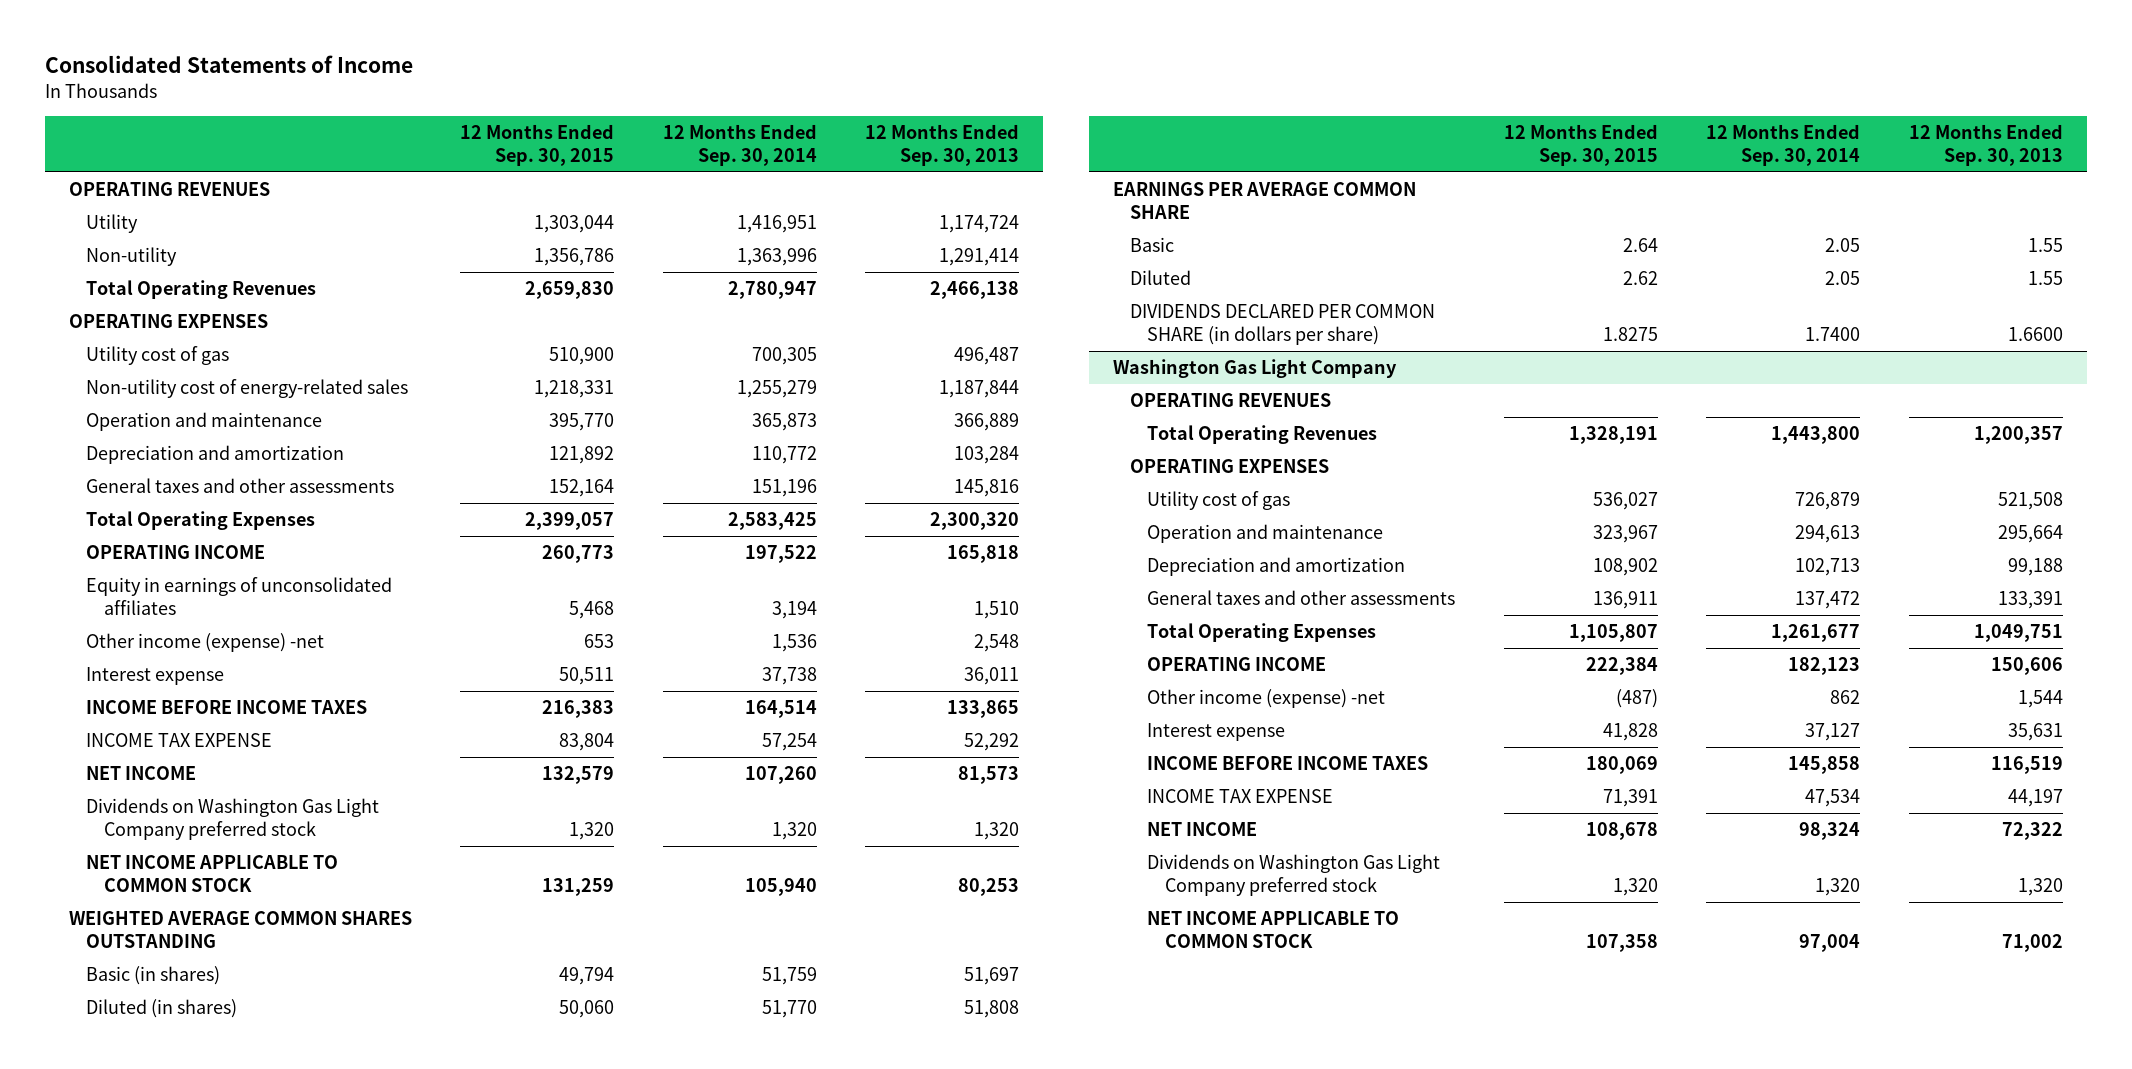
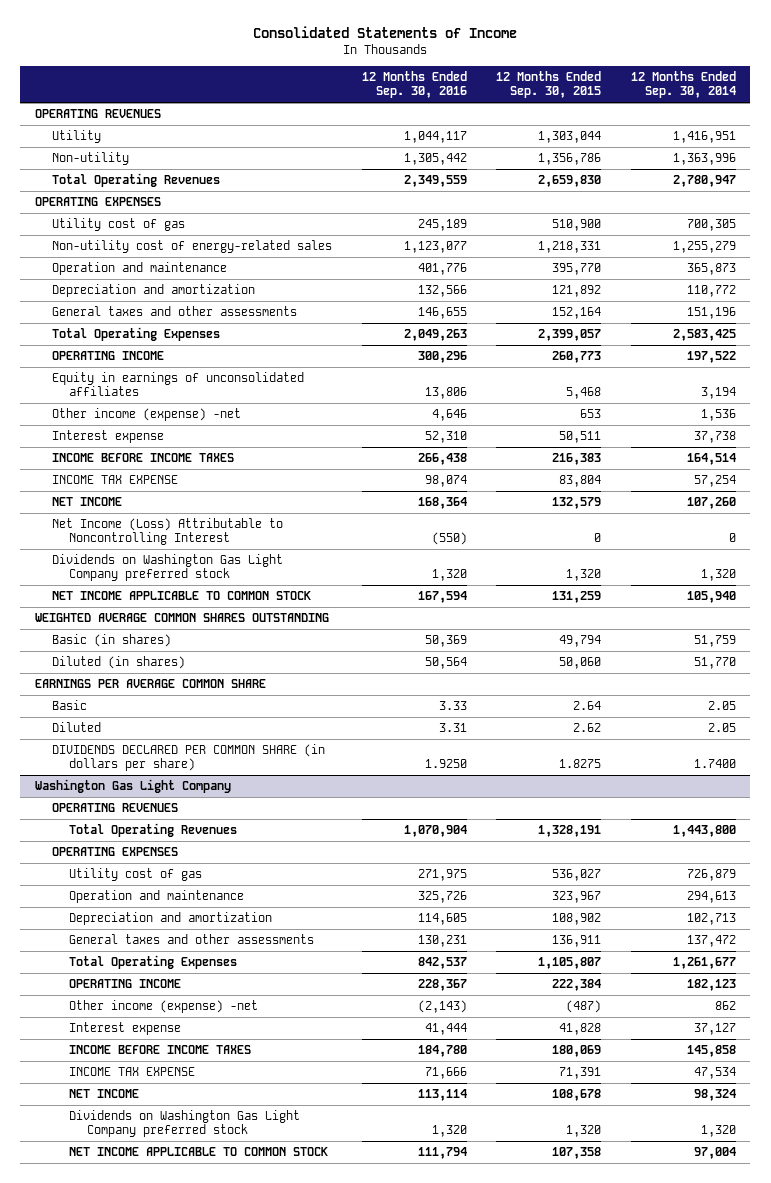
[864,123,1019,167] 12 Months Ended Sep. 30, 2013 -> none
none -> [361,71,467,99] 12 Months Ended Sep. 30, 2016
none -> [52,518,284,546] Net Income (Loss) Attributable to Noncontrolling Interest

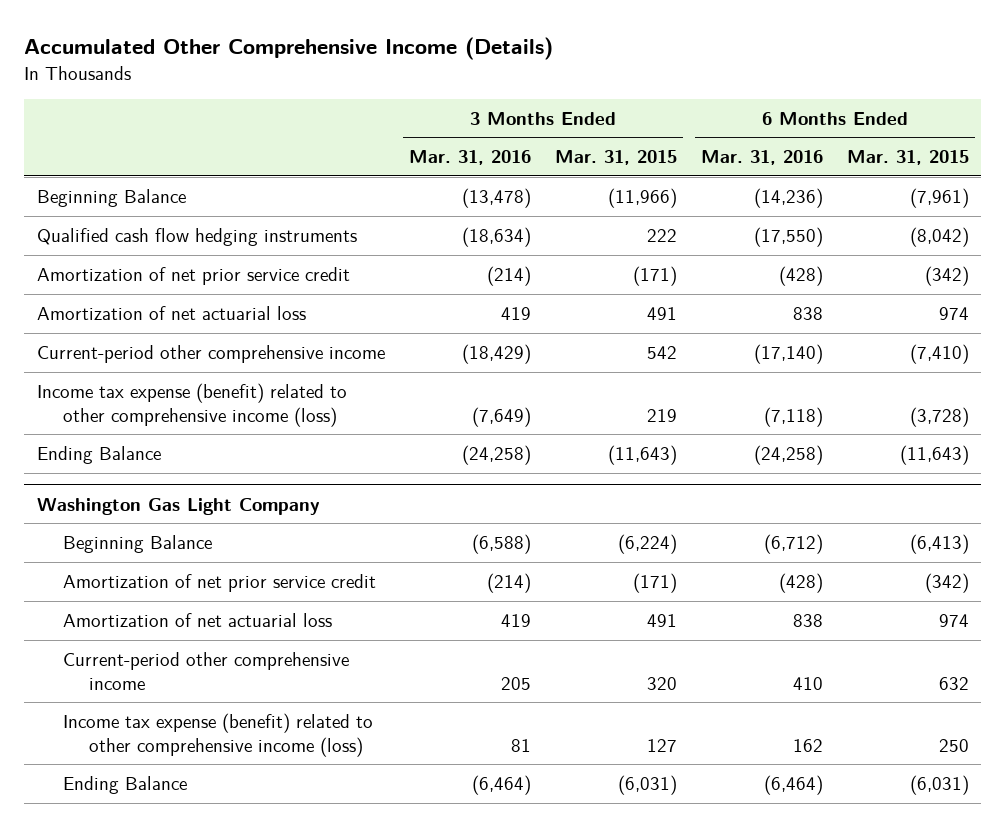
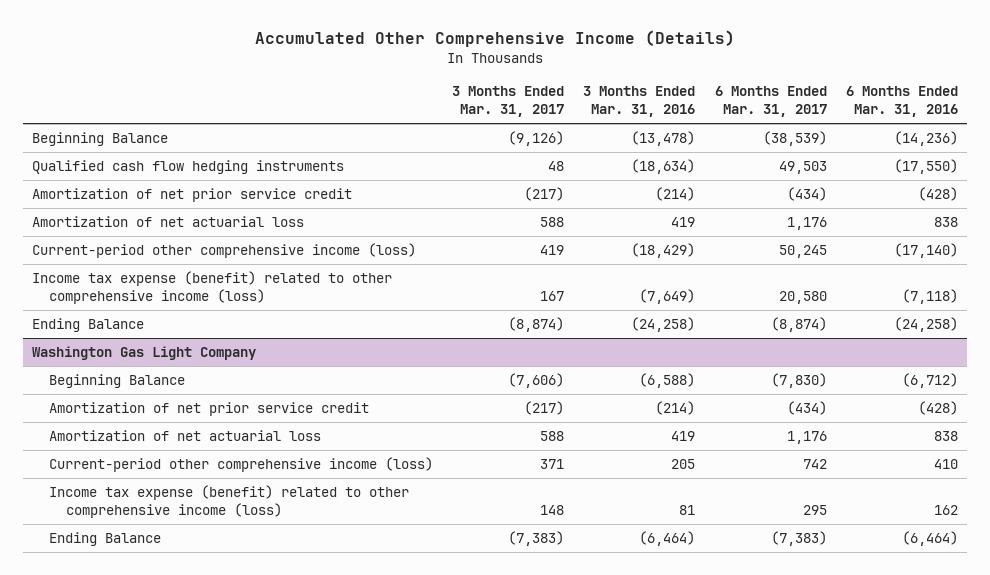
[554,150,677,166] Mar. 31, 2015 -> none
[847,150,970,166] Mar. 31, 2015 -> none
none -> [452,86,565,118] 3 Months Ended Mar. 31, 2017
none -> [714,86,827,118] 6 Months Ended Mar. 31, 2017
[36,344,385,363] Current-period other comprehensive income -> [32,243,417,259] Current-period other comprehensive income (loss)
[62,651,349,690] Current-period other comprehensive income -> [48,457,433,473] Current-period other comprehensive income (loss)

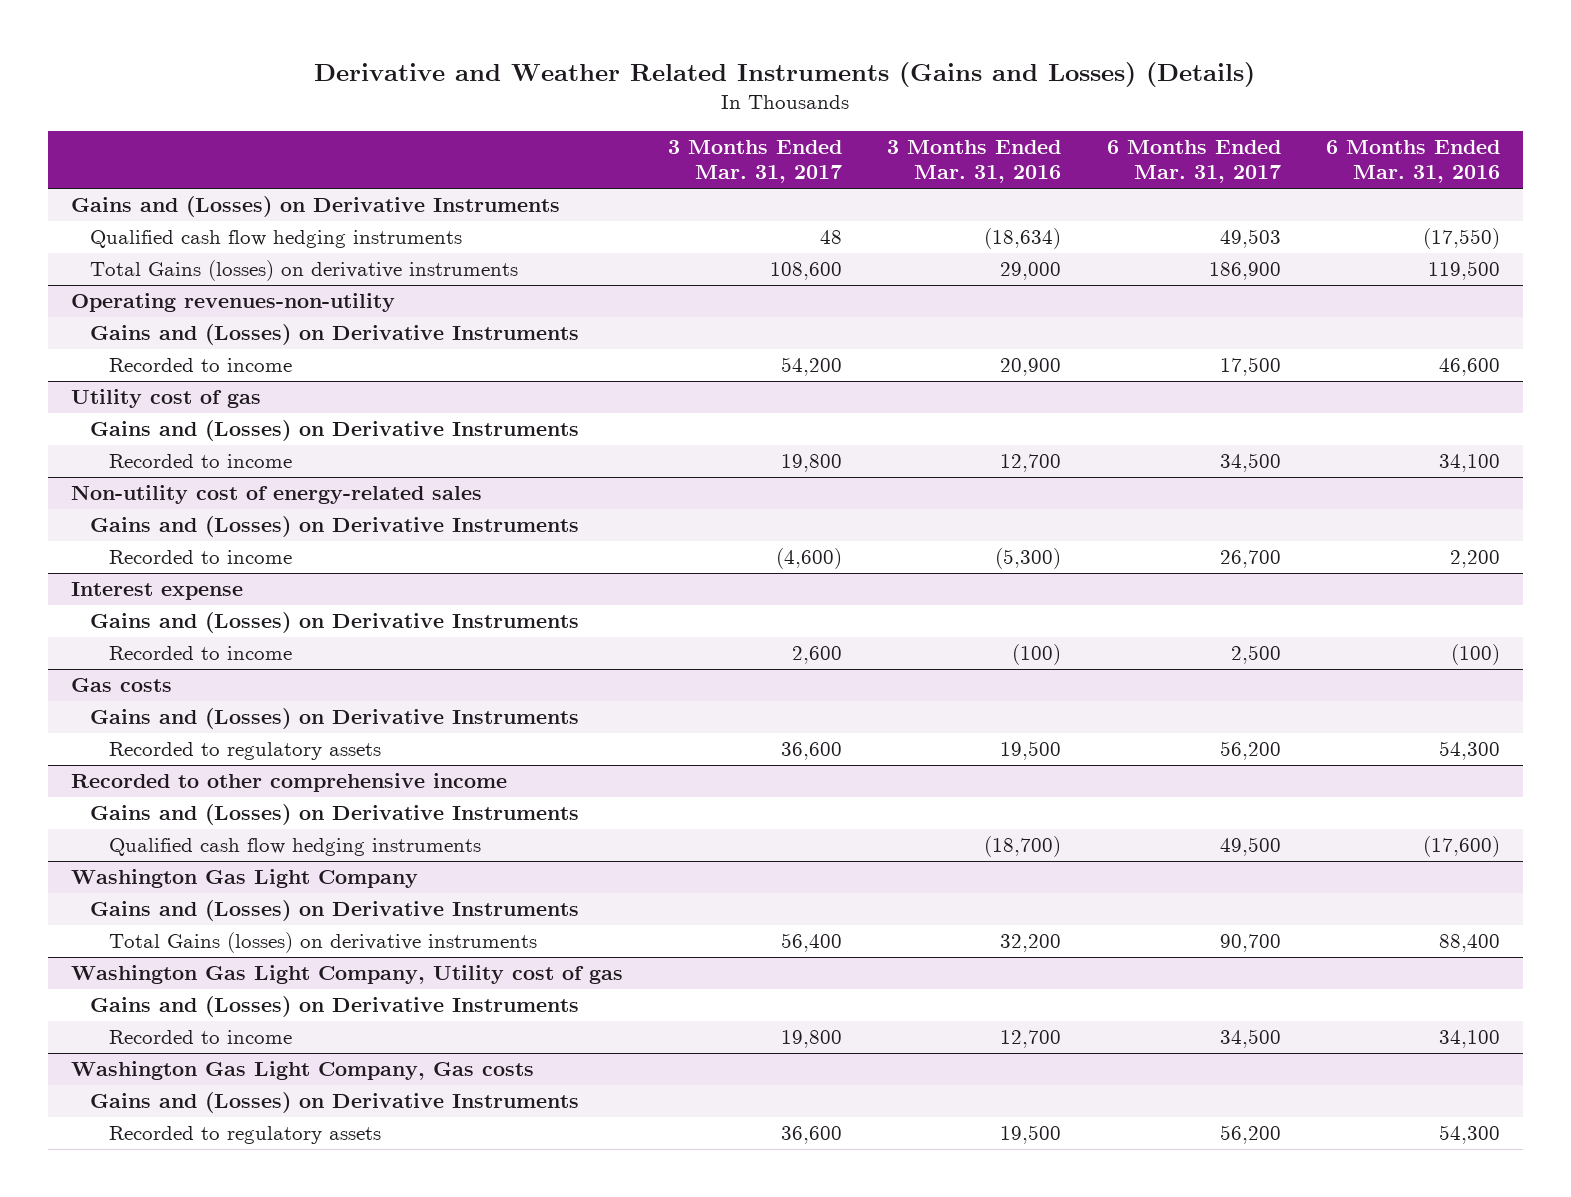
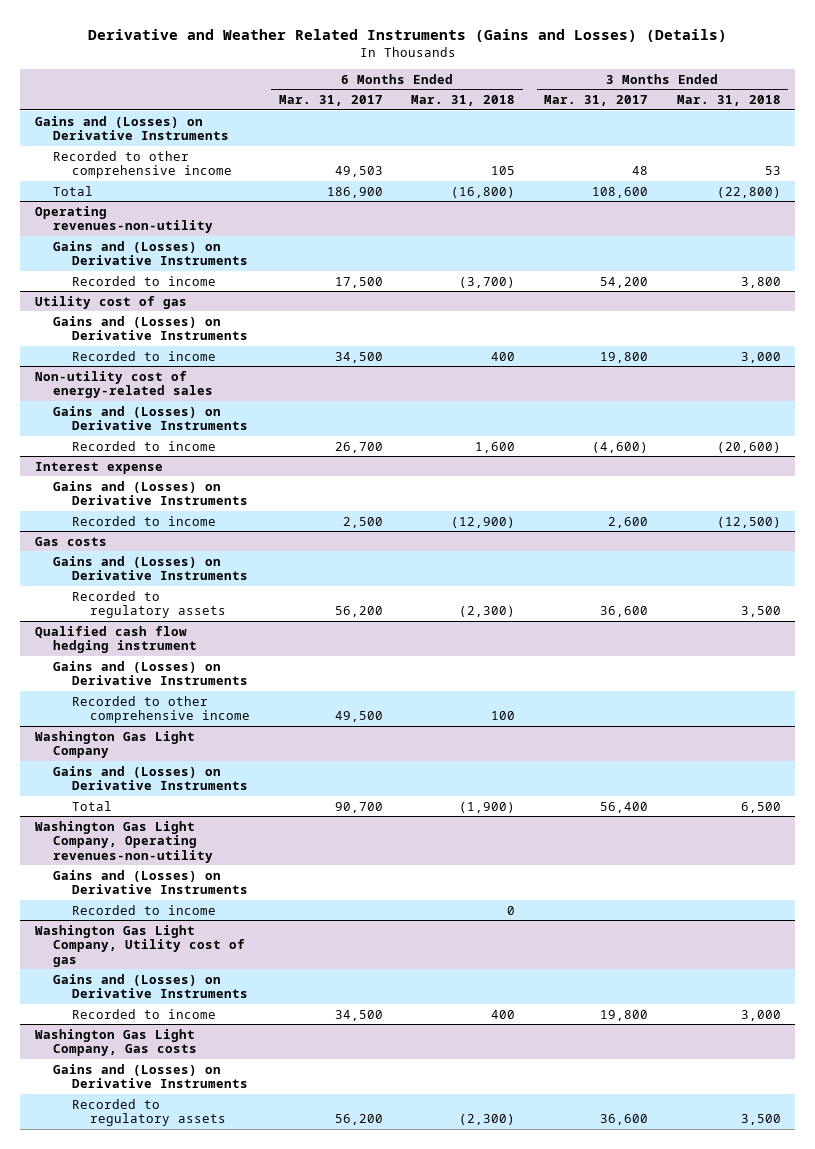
[887,140,1062,184] 3 Months Ended Mar. 31, 2016 -> none
[1326,140,1501,184] 6 Months Ended Mar. 31, 2016 -> none
none -> [411,95,516,107] Mar. 31, 2018
none -> [676,95,781,107] Mar. 31, 2018
[90,230,463,249] Qualified cash flow hedging instruments -> [53,150,232,179] Recorded to other comprehensive income
[90,260,519,282] Total Gains (losses) on derivative instruments -> [53,185,94,196] Total
[70,773,507,793] Recorded to other comprehensive income -> [34,625,198,654] Qualified cash flow hedging instrument
[109,838,482,857] Qualified cash flow hedging instruments -> [71,695,250,724] Recorded to other comprehensive income
[109,932,538,954] Total Gains (losses) on derivative instruments -> [71,800,112,811] Total
none -> [34,820,214,863] Washington Gas Light Company, Operating revenues-non-utility
none -> [53,869,248,895] Gains and (Losses) on Derivative Instruments
none -> [71,904,216,915] Recorded to income

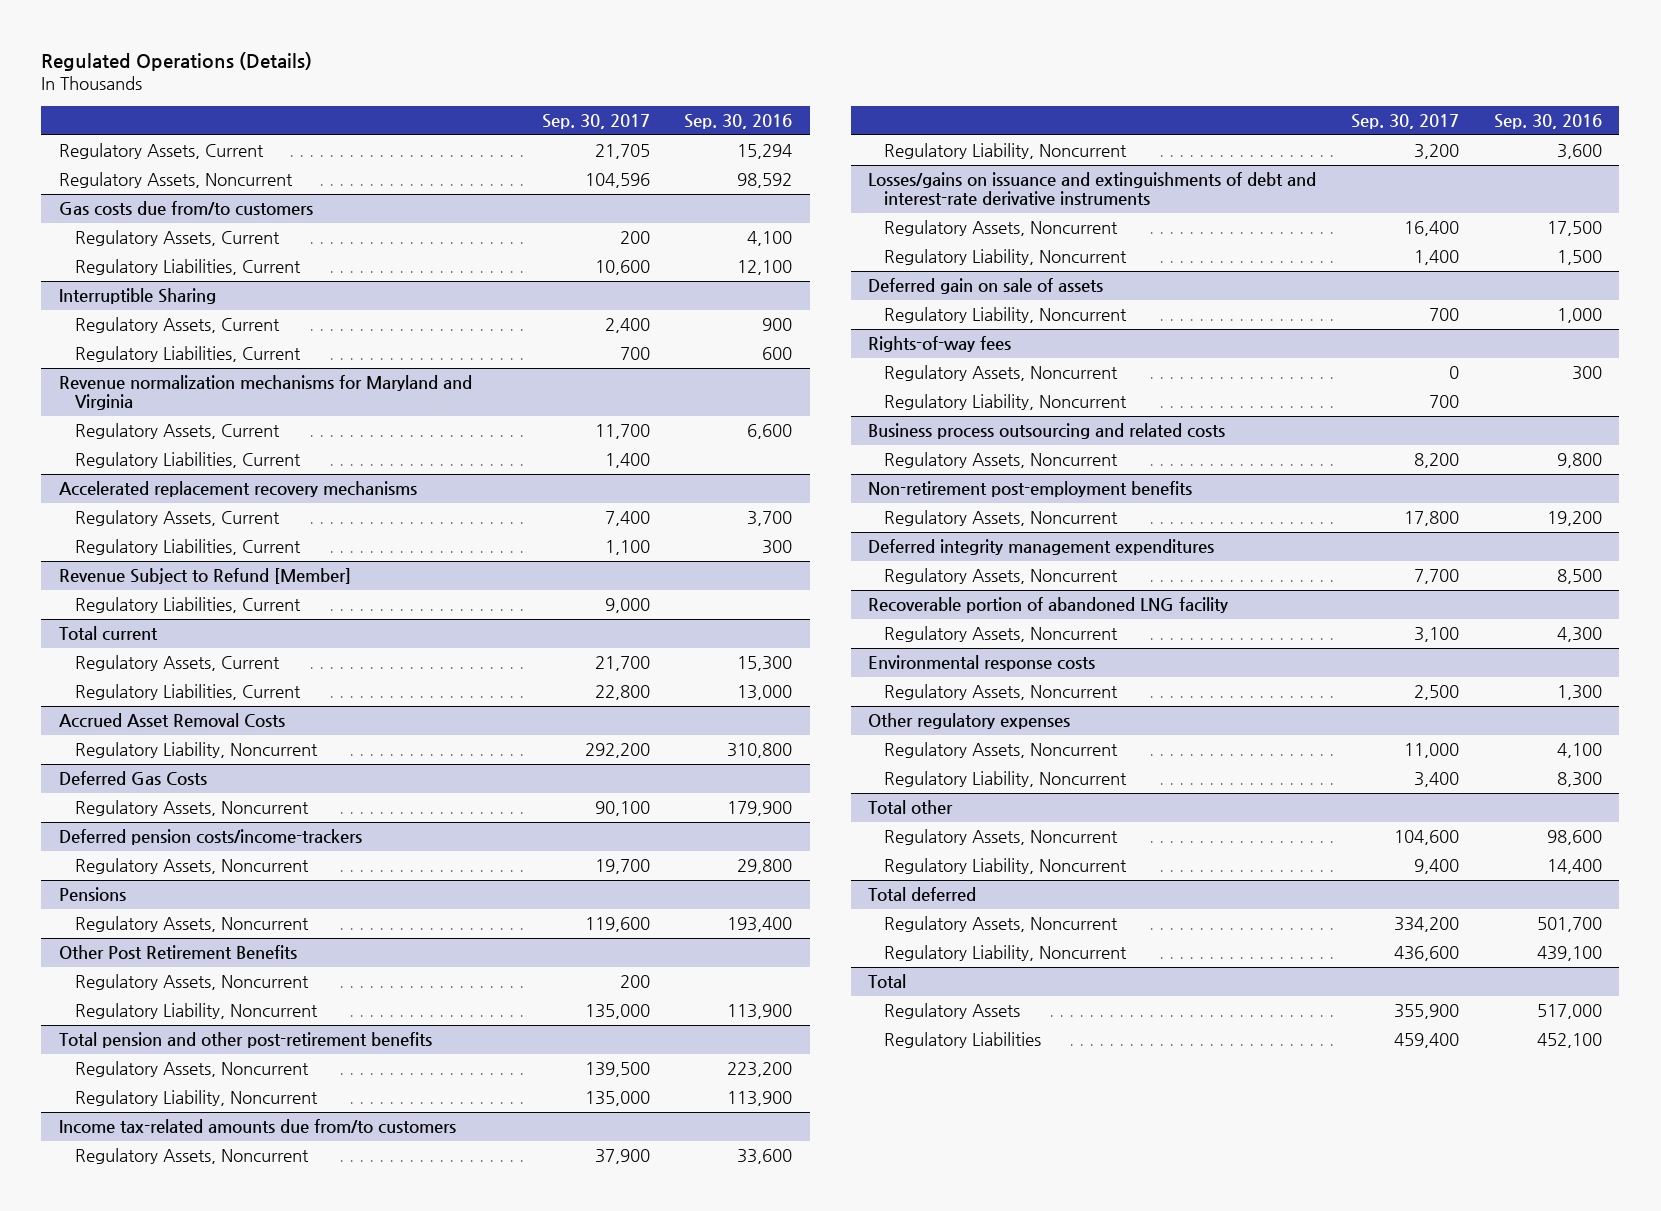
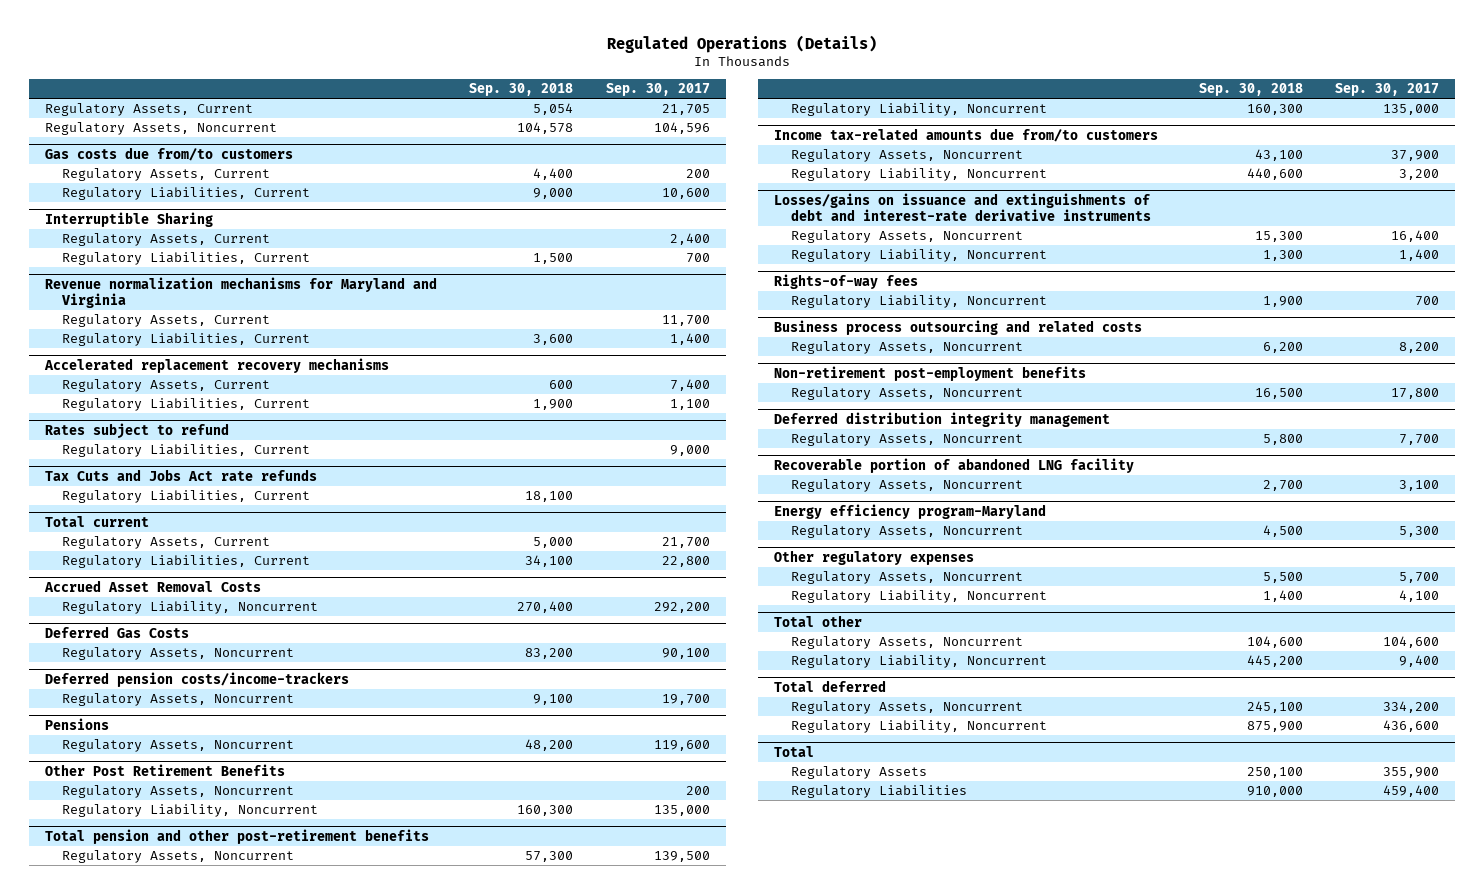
[684,114,793,130] Sep. 30, 2016 -> none
none -> [469,83,574,97] Sep. 30, 2018
[58,568,351,585] Revenue Subject to Refund [Member] -> [44,423,229,440] Rates subject to refund
none -> [44,469,317,482] Tax Cuts and Jobs Act rate refunds
none -> [61,490,310,504] Regulatory Liabilities, Current
[868,278,1104,295] Deferred gain on sale of assets -> none
[884,307,1128,324] Regulatory Liability, Noncurrent -> none
[884,365,1119,382] Regulatory Assets, Noncurrent -> none
[868,539,1215,556] Deferred integrity management expenditures -> [774,412,1111,428] Deferred distribution integrity management
[868,655,1096,672] Environmental response costs -> none
none -> [774,504,1047,520] Energy efficiency program-Maryland
[1414,685,1460,701] 2,500 -> [1398,526,1439,538] 5,300
[1404,743,1460,759] 11,000 -> [1398,572,1439,584] 5,700
[1414,772,1460,788] 3,400 -> [1398,590,1439,603] 4,100

